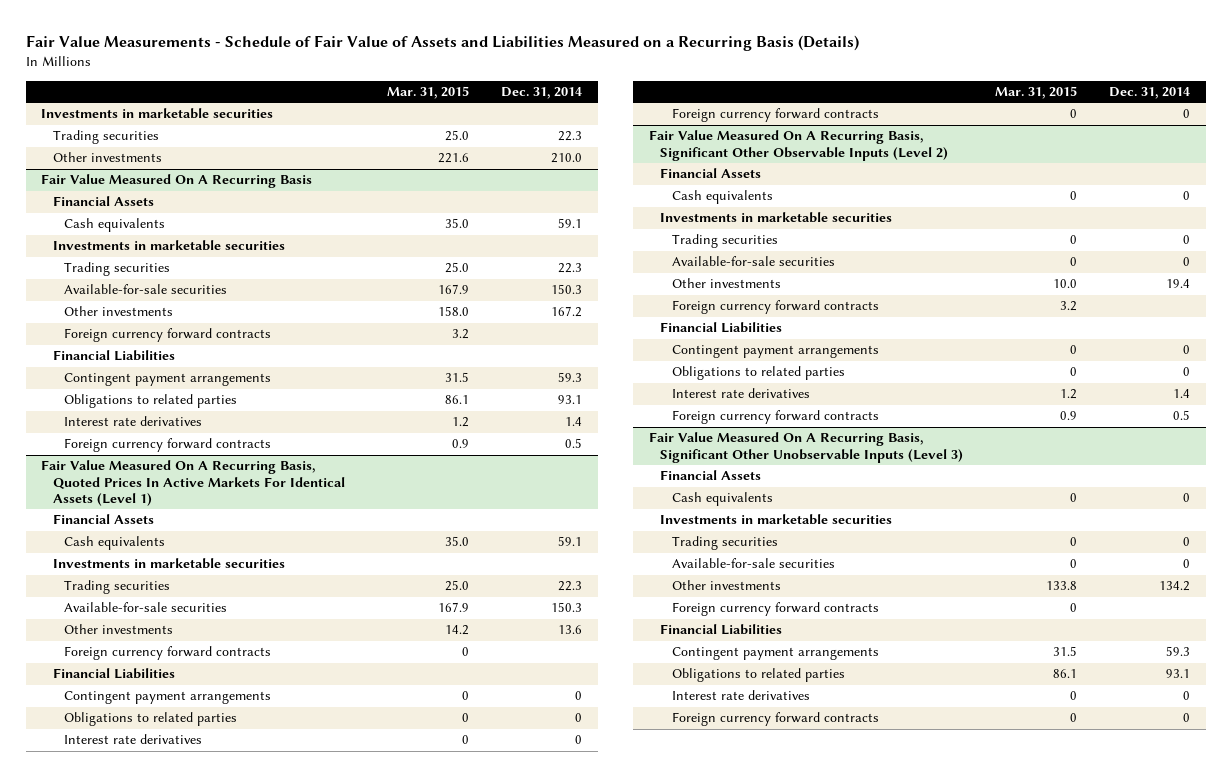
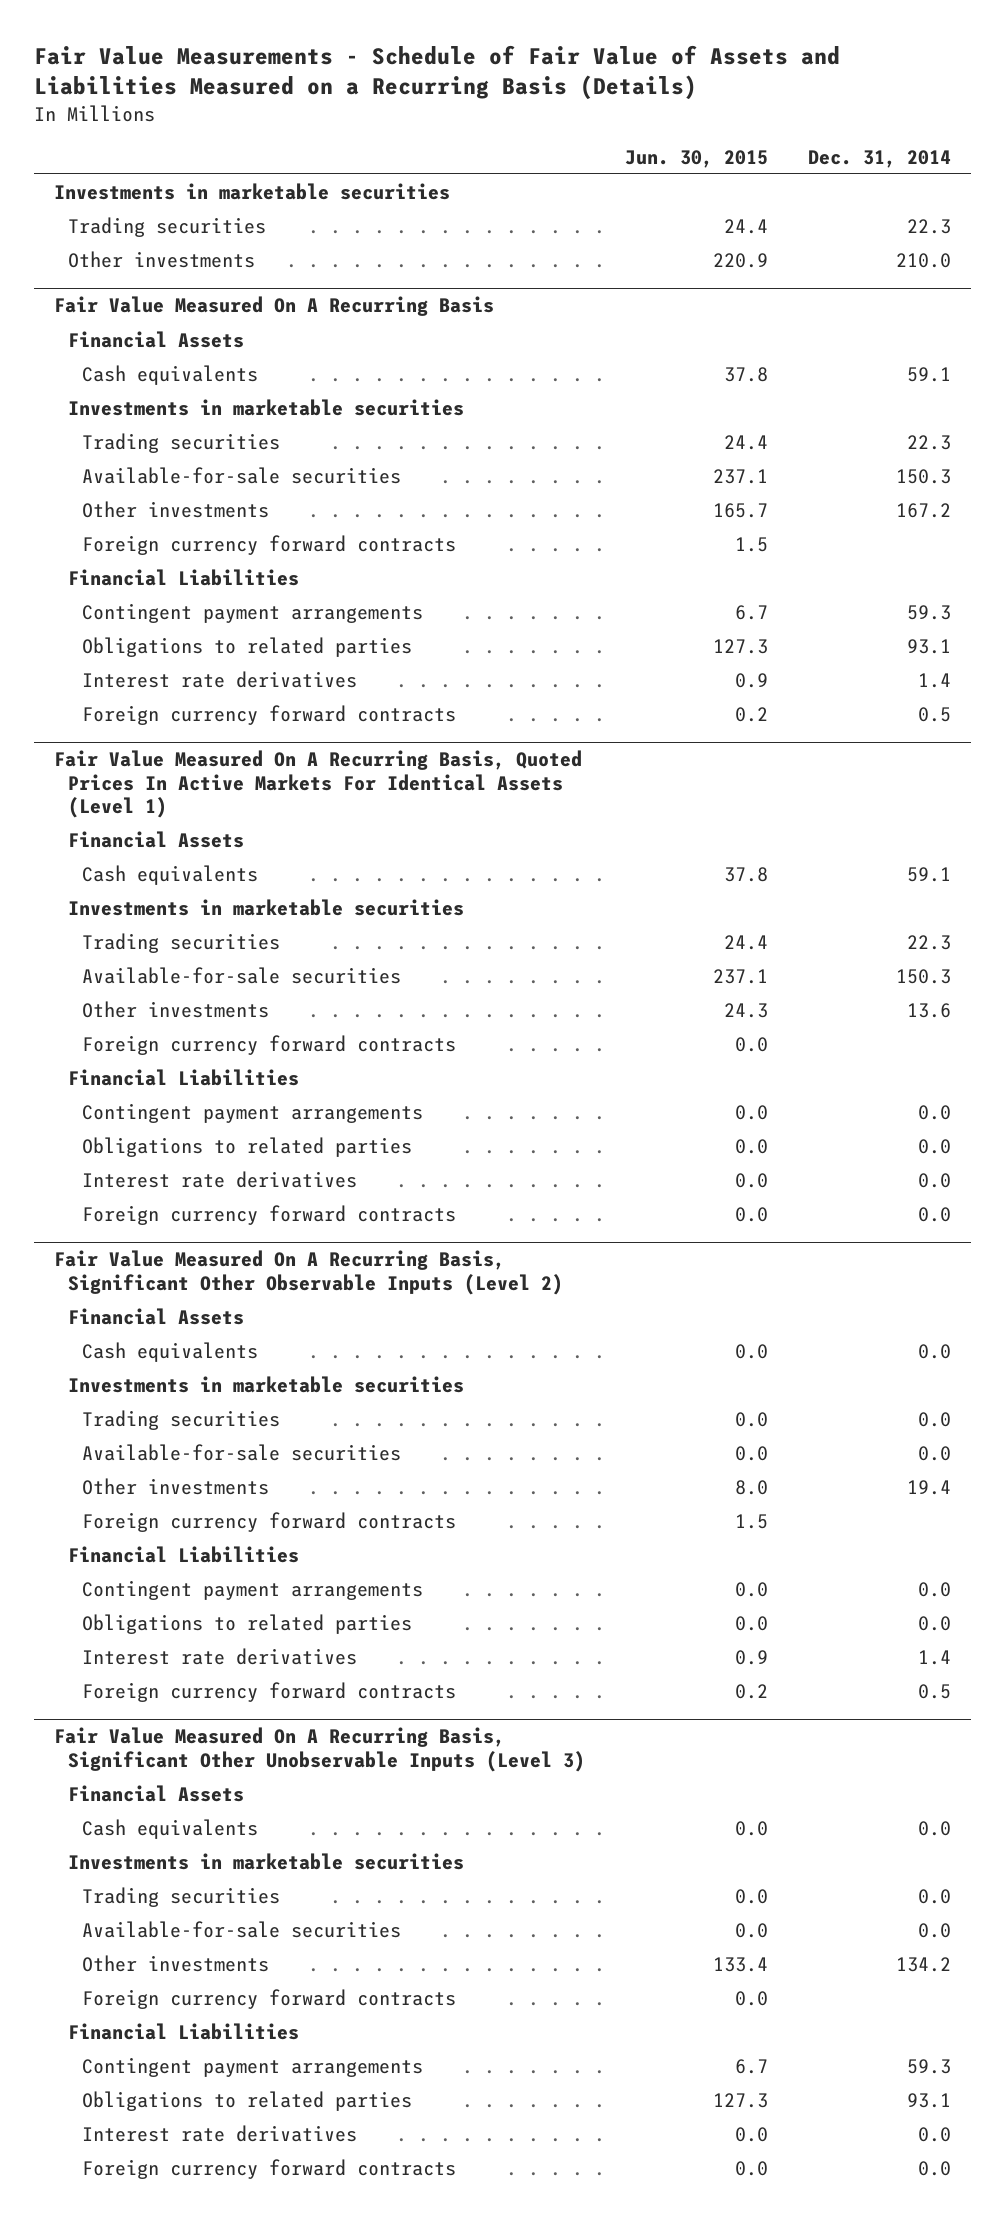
[387,85,470,99] Mar. 31, 2015 -> none
none -> [625,149,769,168] Jun. 30, 2015
[575,691,583,701] 0 -> [918,1104,952,1120] 0.0
[575,713,583,723] 0 -> [918,1138,952,1154] 0.0
[575,735,583,745] 0 -> [918,1172,952,1188] 0.0
[1182,109,1190,119] 0 -> [918,1206,952,1222] 0.0
[1182,191,1190,201] 0 -> [918,1343,952,1359] 0.0
[1182,235,1190,245] 0 -> [918,1411,952,1427] 0.0
[1182,257,1190,267] 0 -> [918,1445,952,1461] 0.0
[1182,345,1190,355] 0 -> [918,1581,952,1597] 0.0
[1182,367,1190,377] 0 -> [918,1615,952,1631] 0.0
[1182,493,1190,503] 0 -> [918,1820,952,1836] 0.0
[1182,537,1190,547] 0 -> [918,1888,952,1904] 0.0
[1182,559,1190,569] 0 -> [918,1922,952,1938] 0.0
[1182,691,1190,701] 0 -> [918,2126,952,2142] 0.0
[1182,713,1190,723] 0 -> [918,2160,952,2176] 0.0

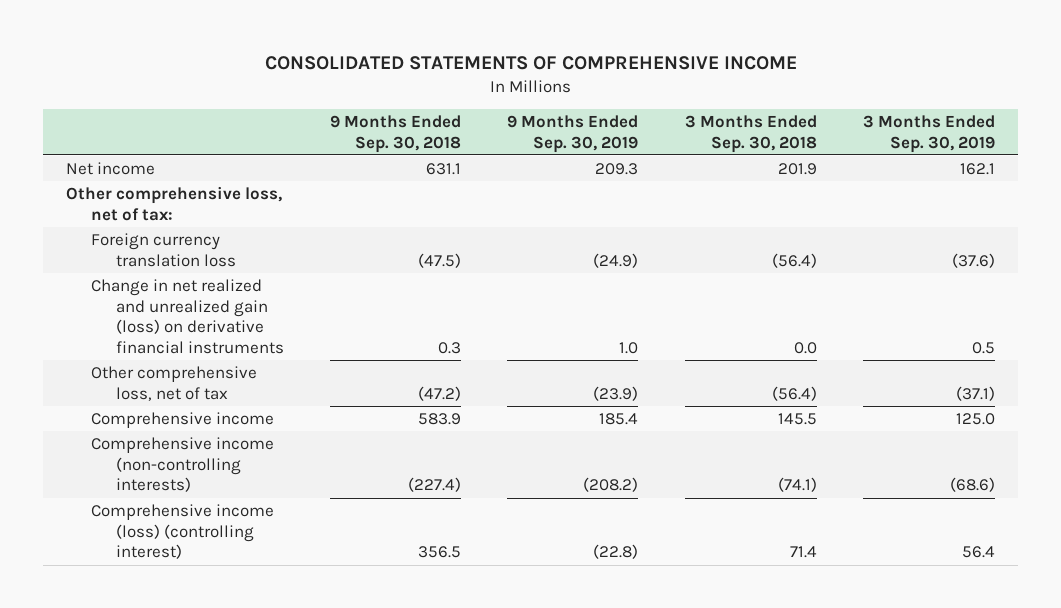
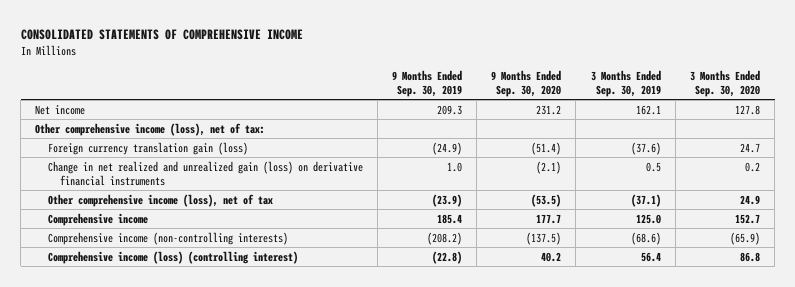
[329,114,461,153] 9 Months Ended Sep. 30, 2018 -> none
[684,114,817,153] 3 Months Ended Sep. 30, 2018 -> none
none -> [491,69,562,97] 9 Months Ended Sep. 30, 2020
none -> [689,69,760,97] 3 Months Ended Sep. 30, 2020
[66,185,283,221] Other comprehensive loss, net of tax: -> [35,122,266,136] Other comprehensive income (loss), net of tax:
[90,232,236,267] Foreign currency translation loss -> [47,141,248,155] Foreign currency translation gain (loss)
[90,365,257,401] Other comprehensive loss, net of tax -> [47,193,273,207] Other comprehensive income (loss), net of tax

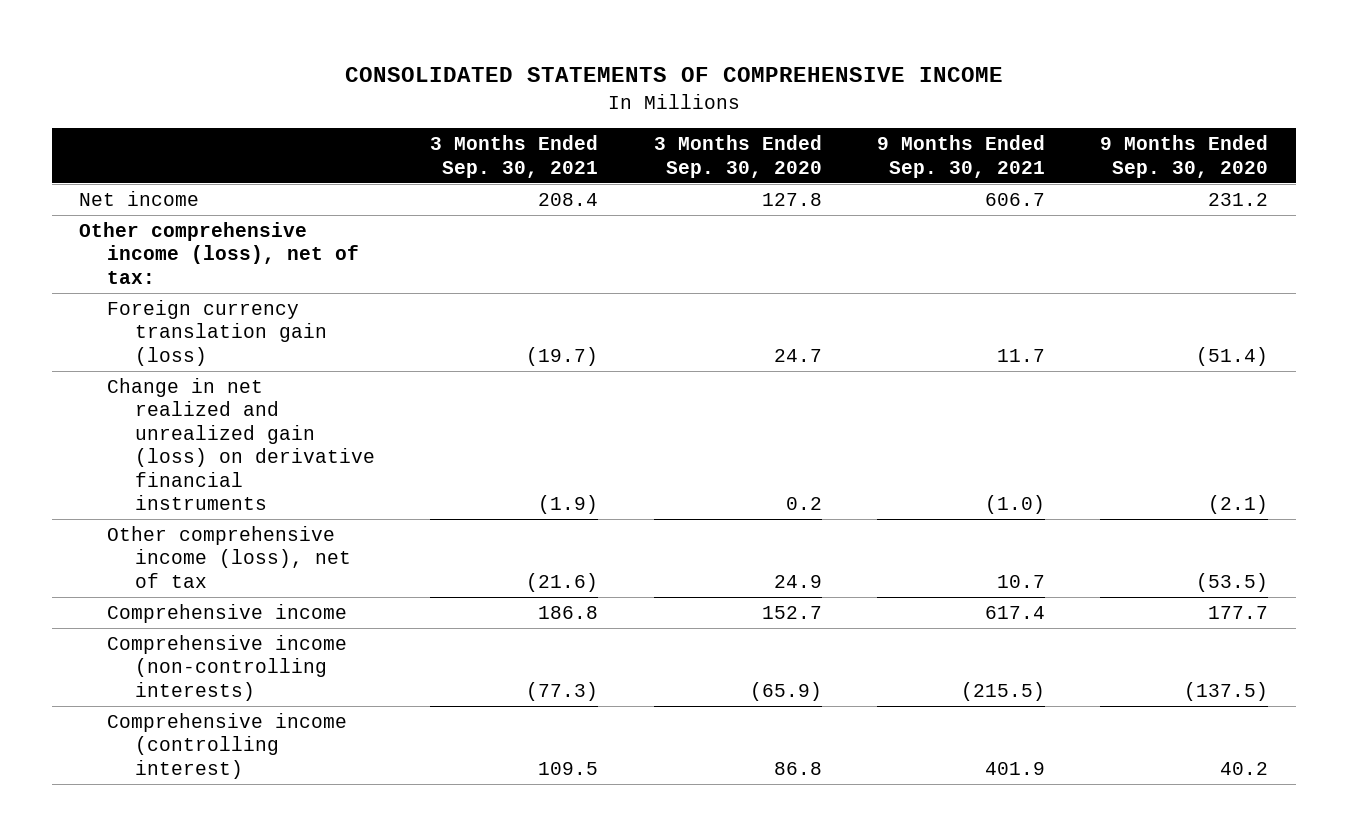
[391,69,462,97] 9 Months Ended Sep. 30, 2019 -> none
[590,69,661,97] 3 Months Ended Sep. 30, 2019 -> none
none -> [430,135,599,178] 3 Months Ended Sep. 30, 2021
none -> [876,135,1045,178] 9 Months Ended Sep. 30, 2021
[47,250,298,264] Comprehensive income (loss) (controlling interest) -> [107,712,348,779] Comprehensive income (controlling interest)

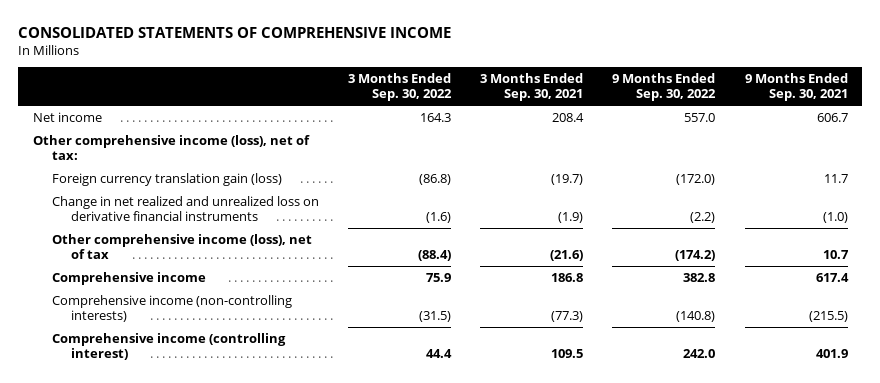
[653,135,822,178] 3 Months Ended Sep. 30, 2020 -> none
[1099,135,1268,178] 9 Months Ended Sep. 30, 2020 -> none
none -> [347,73,452,102] 3 Months Ended Sep. 30, 2022
none -> [612,73,717,102] 9 Months Ended Sep. 30, 2022
[107,377,376,510] Change in net realized and unrealized gain (loss) on derivative financial instruments -> [51,196,319,221] Change in net realized and unrealized loss on derivative financial instruments

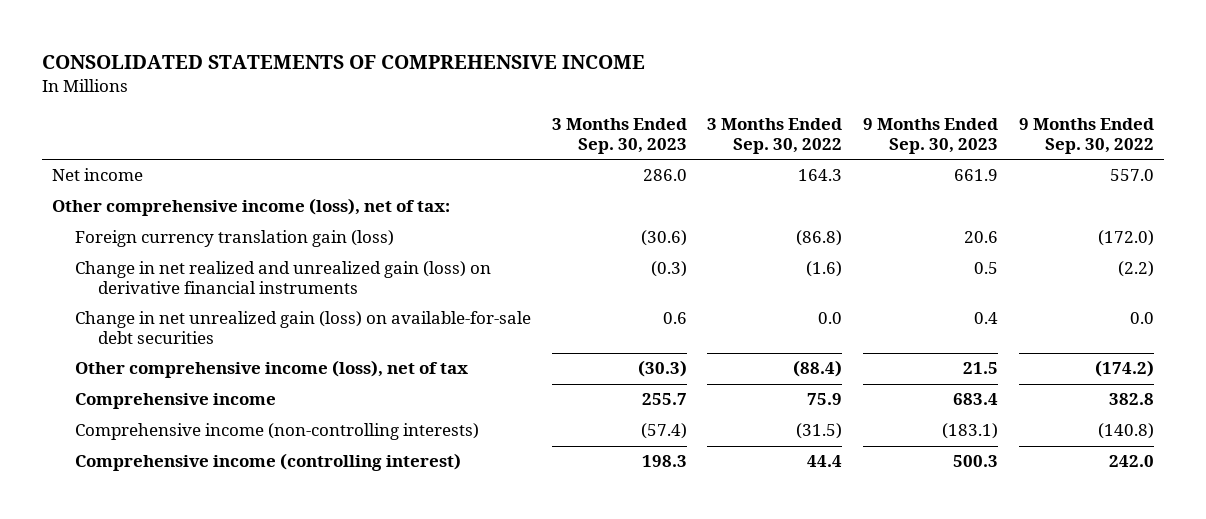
[480,73,584,102] 3 Months Ended Sep. 30, 2021 -> none
[744,73,848,102] 9 Months Ended Sep. 30, 2021 -> none
none -> [551,118,687,154] 3 Months Ended Sep. 30, 2023
none -> [863,118,999,154] 9 Months Ended Sep. 30, 2023
[51,196,319,221] Change in net realized and unrealized loss on derivative financial instruments -> [75,261,492,295] Change in net realized and unrealized gain (loss) on derivative financial instruments
none -> [75,311,532,345] Change in net unrealized gain (loss) on available-for-sale debt securities

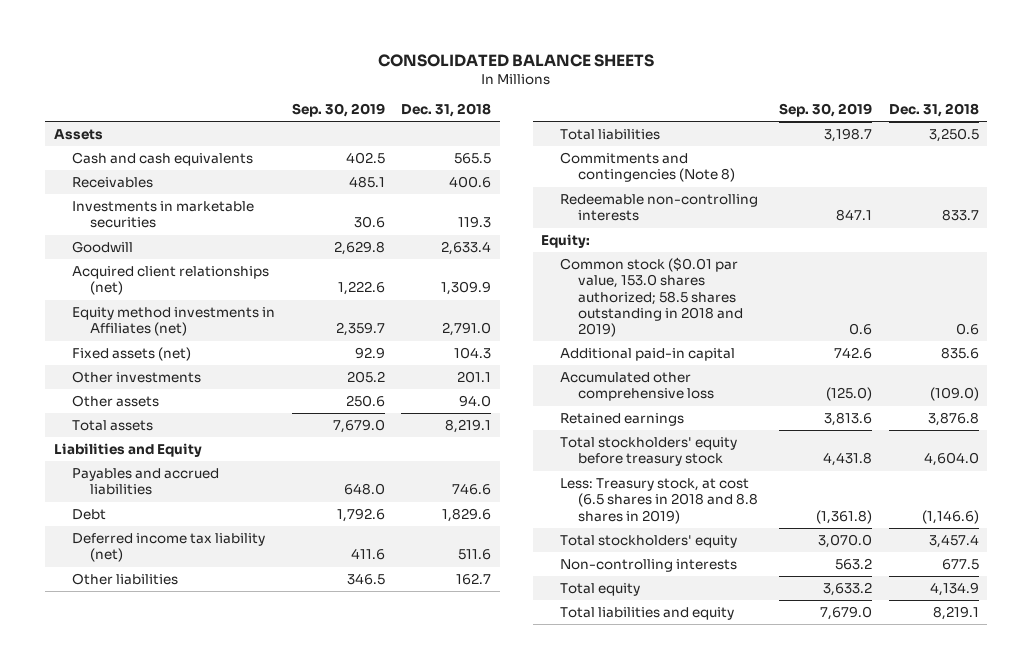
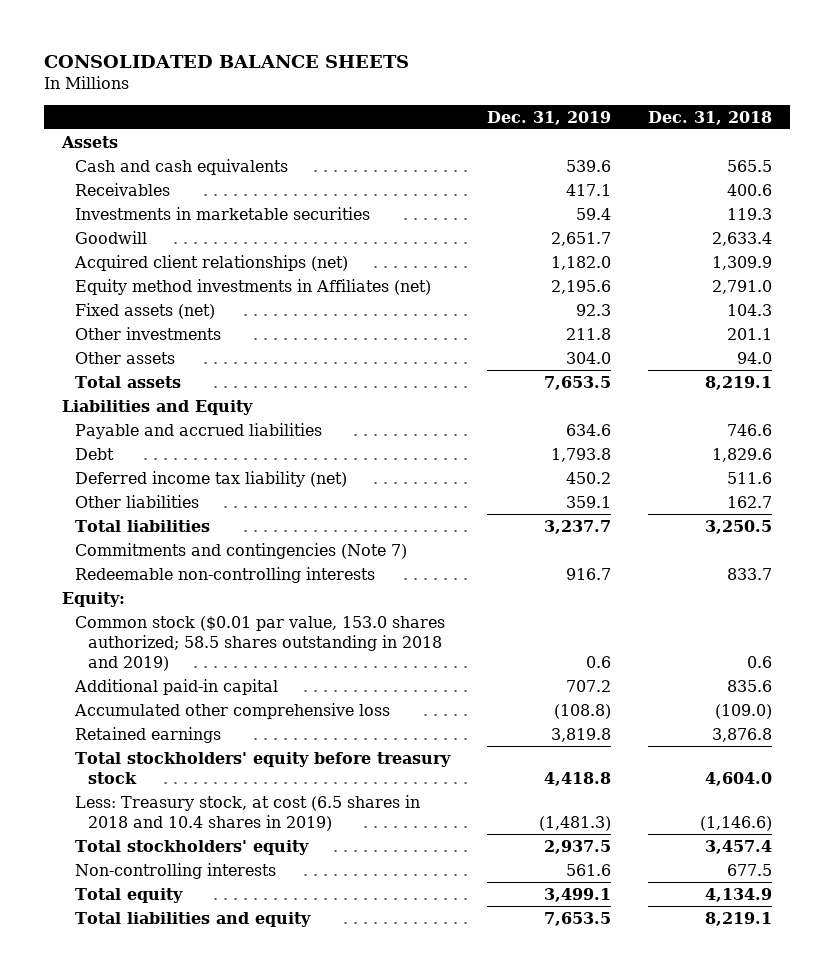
[291,102,385,117] Sep. 30, 2019 -> none
none -> [486,110,611,125] Dec. 31, 2019
[71,468,219,496] Payables and accrued liabilities -> [74,422,322,439] Payable and accrued liabilities
[559,152,736,183] Commitments and contingencies (Note 8) -> [74,542,407,559] Commitments and contingencies (Note 7)
[559,478,759,524] Less: Treasury stock, at cost (6.5 shares in 2018 and 8.8 shares in 2019) -> [74,794,420,831] Less: Treasury stock, at cost (6.5 shares in 2018 and 10.4 shares in 2019)

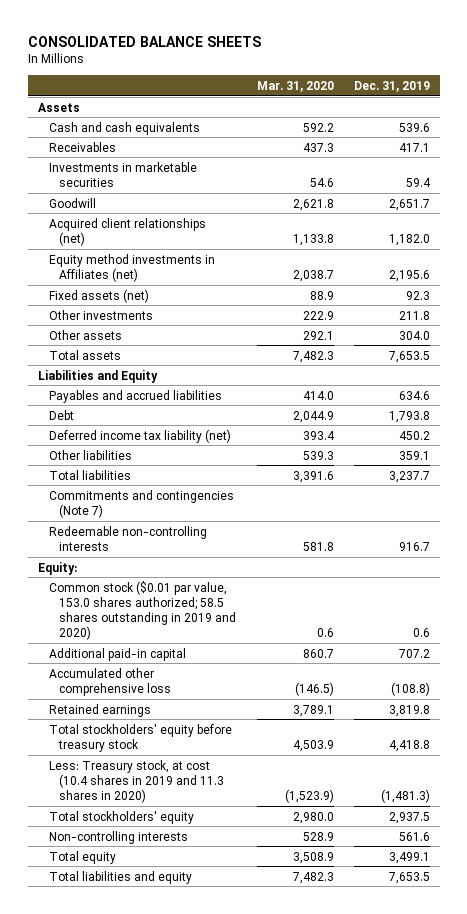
[647,110,772,125] Dec. 31, 2018 -> none
none -> [256,80,334,92] Mar. 31, 2020
[74,422,322,439] Payable and accrued liabilities -> [48,389,222,403] Payables and accrued liabilities
[74,615,445,672] Common stock ($0.01 par value, 153.0 shares authorized; 58.5 shares outstanding in 2018 and 2019) -> [48,580,237,641] Common stock ($0.01 par value, 153.0 shares authorized; 58.5 shares outstanding in 2019 and 2020)
[74,794,420,831] Less: Treasury stock, at cost (6.5 shares in 2018 and 10.4 shares in 2019) -> [48,759,225,803] Less: Treasury stock, at cost (10.4 shares in 2019 and 11.3 shares in 2020)

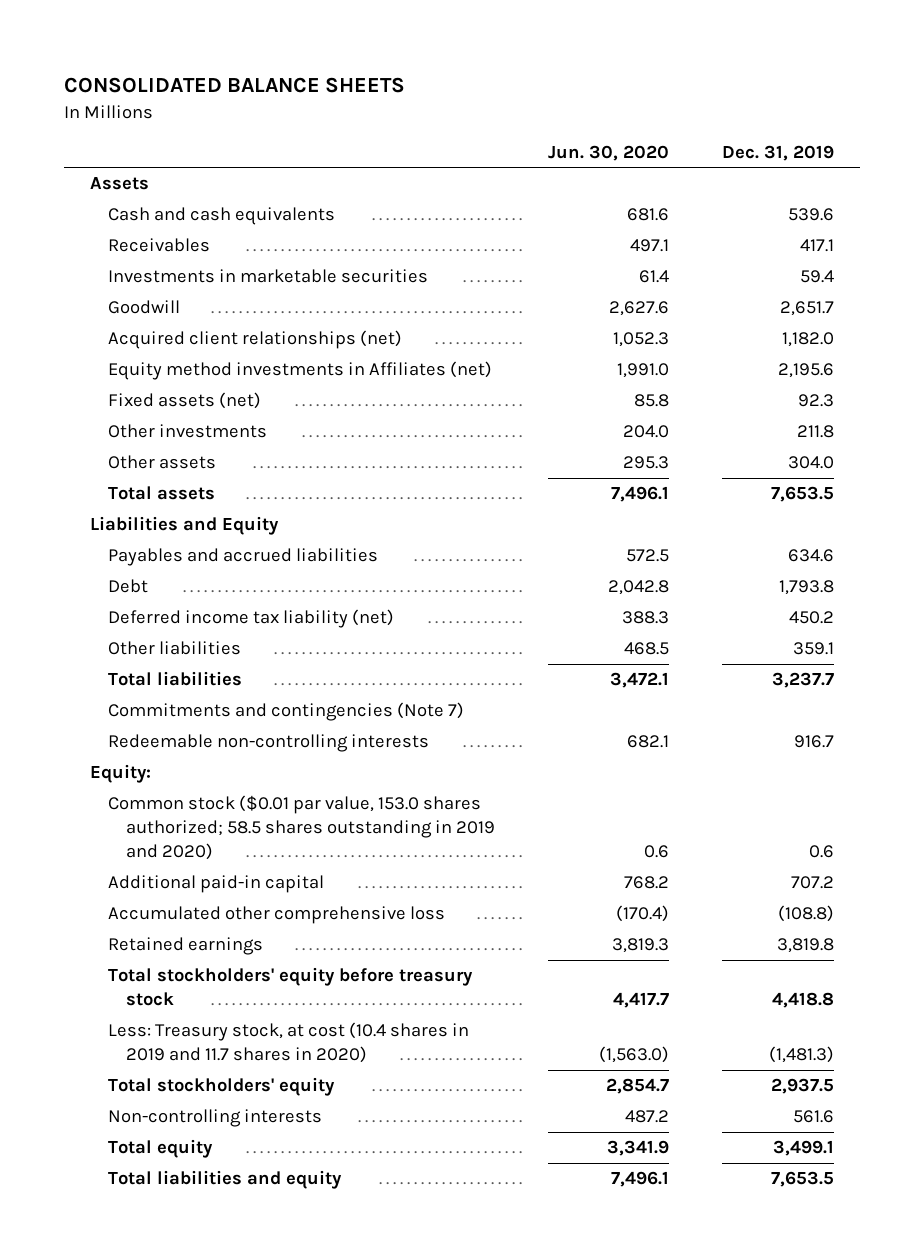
[256,80,334,92] Mar. 31, 2020 -> none
none -> [548,144,670,161] Jun. 30, 2020
[48,759,225,803] Less: Treasury stock, at cost (10.4 shares in 2019 and 11.3 shares in 2020) -> [108,1022,470,1064] Less: Treasury stock, at cost (10.4 shares in 2019 and 11.7 shares in 2020)

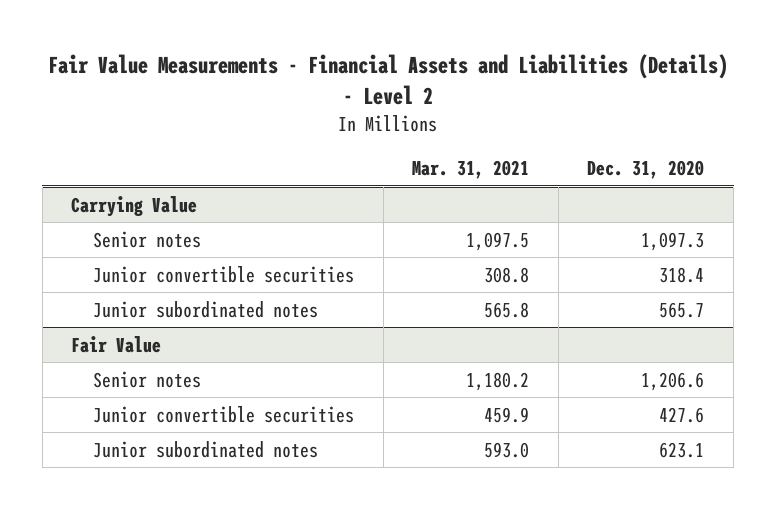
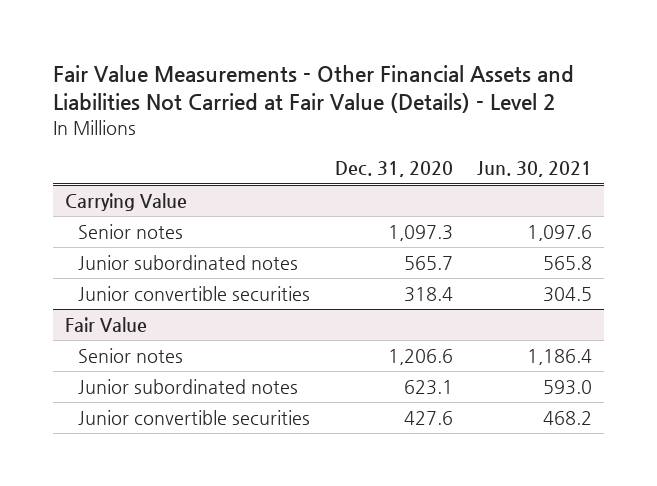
[47,54,728,106] Fair Value Measurements - Financial Assets and Liabilities (Details) - Level 2 -> [52,65,574,114] Fair Value Measurements - Other Financial Assets and Liabilities Not Carried at Fair Value (Details) - Level 2
[412,160,530,180] Mar. 31, 2021 -> none
none -> [476,161,592,178] Jun. 30, 2021
[93,265,355,283] Junior convertible securities -> [78,285,311,301] Junior convertible securities
[93,405,355,423] Junior convertible securities -> [78,409,311,425] Junior convertible securities

